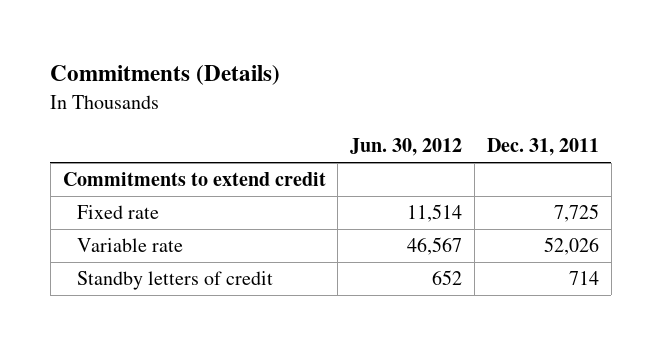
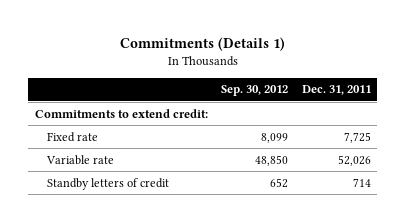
[50,65,281,86] Commitments (Details) -> [119,36,285,51] Commitments (Details 1)
[350,138,463,157] Jun. 30, 2012 -> none
none -> [221,85,289,97] Sep. 30, 2012
[62,172,326,187] Commitments to extend credit -> [34,108,208,118] Commitments to extend credit:

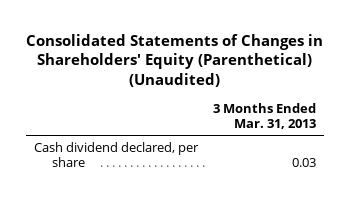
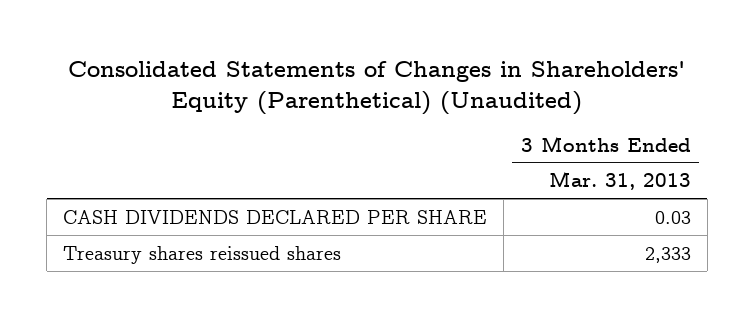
[33,141,199,167] Cash dividend declared, per share -> [63,209,488,224] CASH DIVIDENDS DECLARED PER SHARE
none -> [63,245,342,264] Treasury shares reissued shares

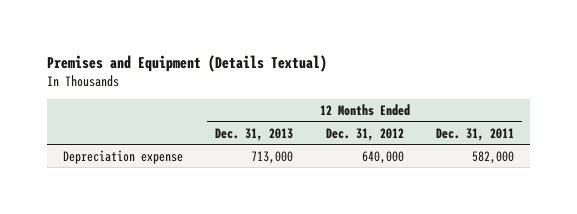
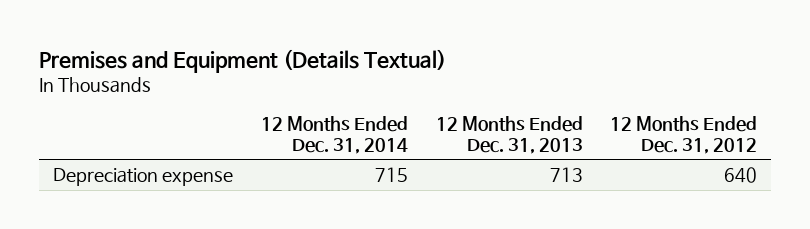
[435,127,514,141] Dec. 31, 2011 -> none
none -> [260,115,408,154] 12 Months Ended Dec. 31, 2014
[251,150,294,164] 713,000 -> [549,167,583,183] 713
[361,150,404,164] 640,000 -> [724,167,758,184] 640

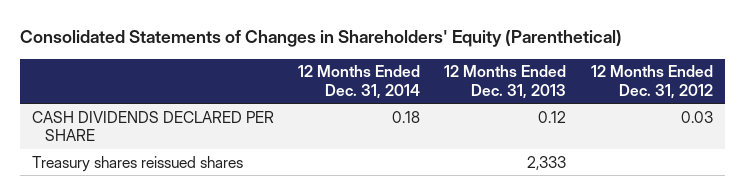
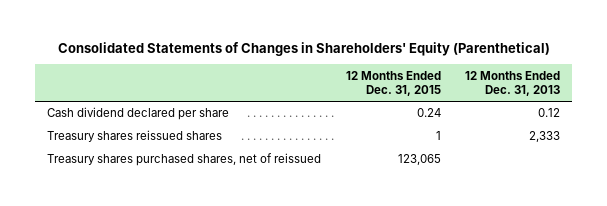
[297,65,420,100] 12 Months Ended Dec. 31, 2014 -> none
[590,65,713,100] 12 Months Ended Dec. 31, 2012 -> none
none -> [345,70,441,96] 12 Months Ended Dec. 31, 2015
[31,110,274,142] CASH DIVIDENDS DECLARED PER SHARE -> [47,107,230,121] Cash dividend declared per share
none -> [47,153,322,167] Treasury shares purchased shares, net of reissued

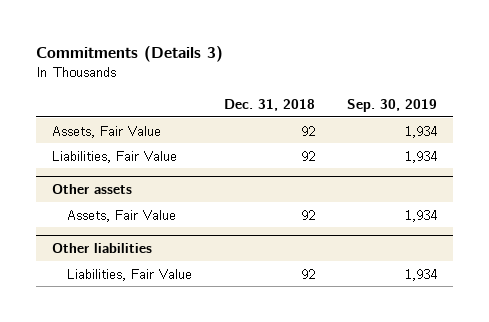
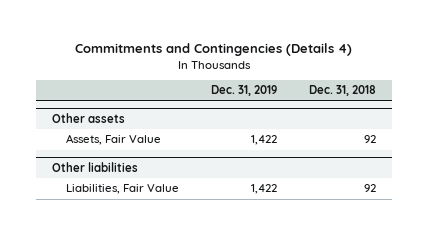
[36,46,224,63] Commitments (Details 3) -> [74,43,352,57] Commitments and Contingencies (Details 4)
[347,98,438,112] Sep. 30, 2019 -> none
none -> [211,85,278,97] Dec. 31, 2019
[52,125,162,138] Assets, Fair Value -> none
[52,150,178,163] Liabilities, Fair Value -> none

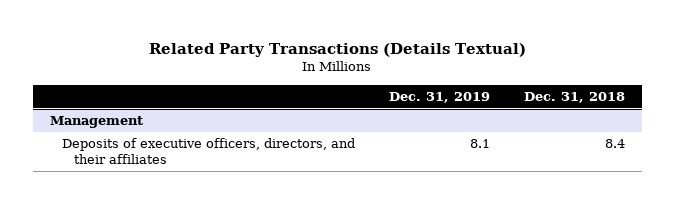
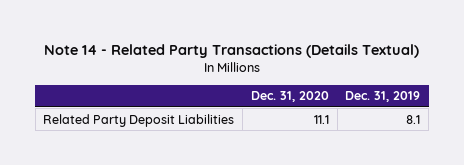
[149,42,527,57] Related Party Transactions (Details Textual) -> [43,43,419,58] Note 14 - Related Party Transactions (Details Textual)
[523,92,625,104] Dec. 31, 2018 -> none
none -> [250,91,329,103] Dec. 31, 2020
[50,116,144,129] Management -> none
[62,138,356,164] Deposits of executive officers, directors, and their affiliates -> [43,113,235,127] Related Party Deposit Liabilities

